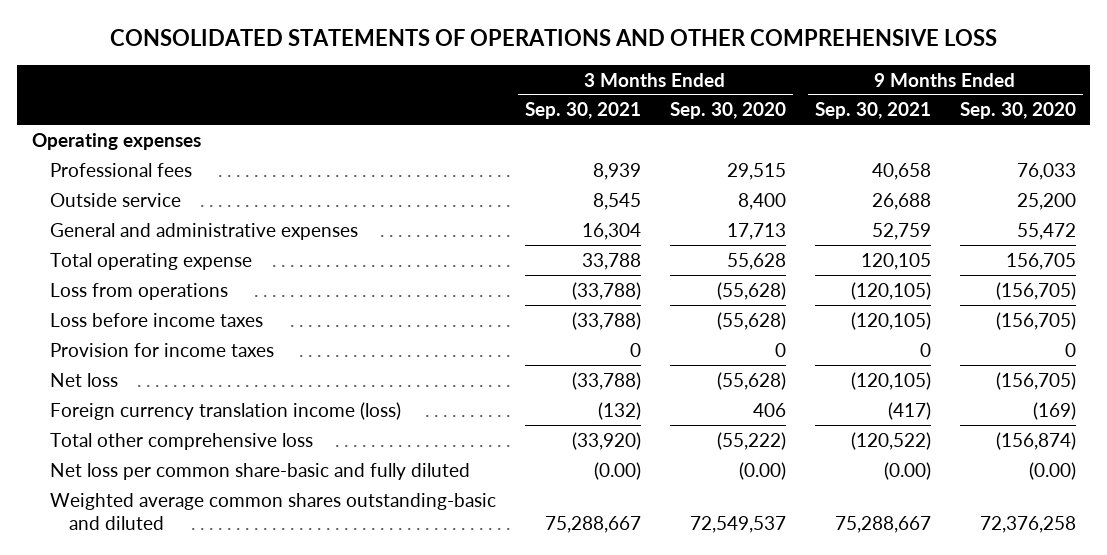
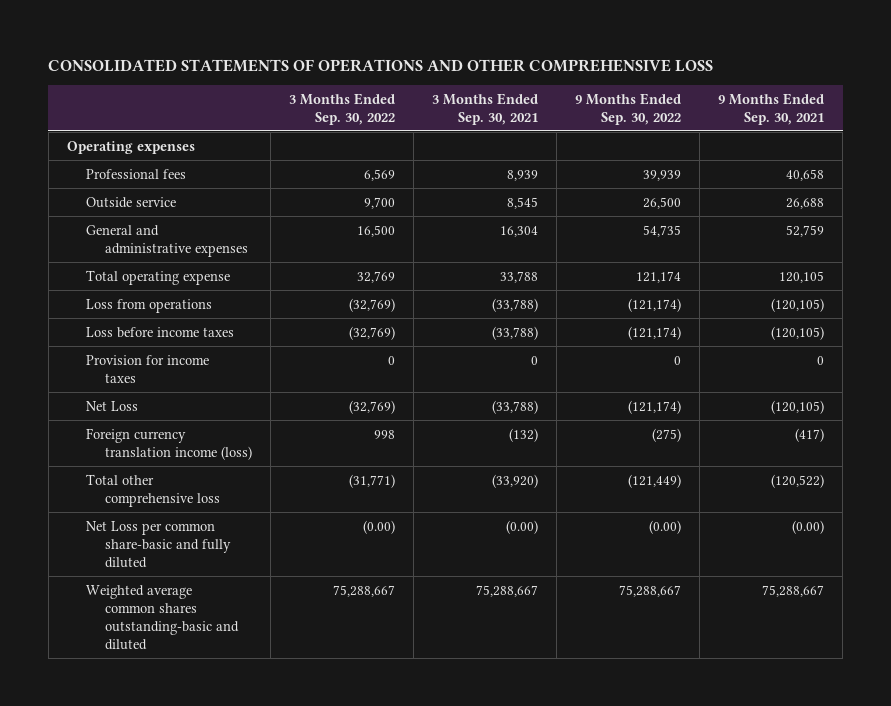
[669,102,786,120] Sep. 30, 2020 -> none
[959,102,1076,120] Sep. 30, 2020 -> none
none -> [289,92,396,125] 3 Months Ended Sep. 30, 2022
none -> [575,92,682,125] 9 Months Ended Sep. 30, 2022
[50,372,119,387] Net loss -> [85,400,138,411] Net Loss
[50,462,471,480] Net loss per common share-basic and fully diluted -> [85,520,232,568] Net Loss per common share-basic and fully diluted

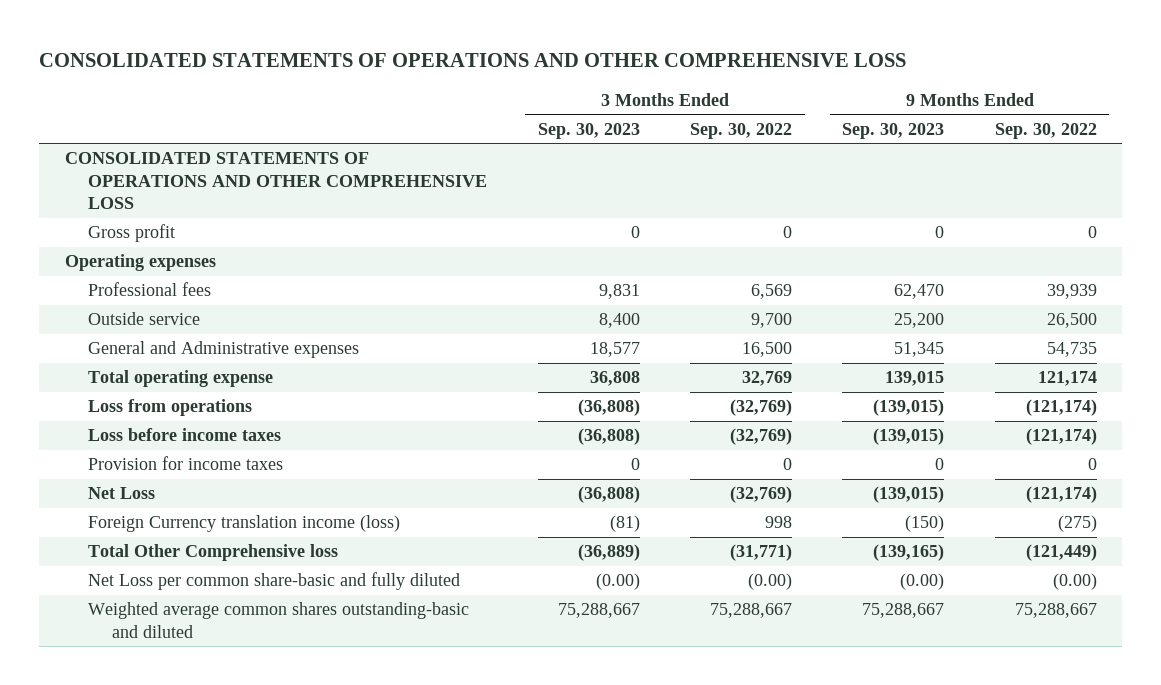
[432,92,539,125] 3 Months Ended Sep. 30, 2021 -> none
[718,92,825,125] 9 Months Ended Sep. 30, 2021 -> none
none -> [537,122,640,139] Sep. 30, 2023
none -> [842,122,945,139] Sep. 30, 2023
none -> [64,152,488,209] CONSOLIDATED STATEMENTS OF OPERATIONS AND OTHER COMPREHENSIVE LOSS
none -> [88,224,176,243] Gross profit
[85,224,249,257] General and administrative expenses -> [88,341,360,359] General and Administrative expenses
[85,427,253,460] Foreign currency translation income (loss) -> [88,515,401,533] Foreign Currency translation income (loss)
[85,473,221,507] Total other comprehensive loss -> [88,544,339,562] Total Other Comprehensive loss

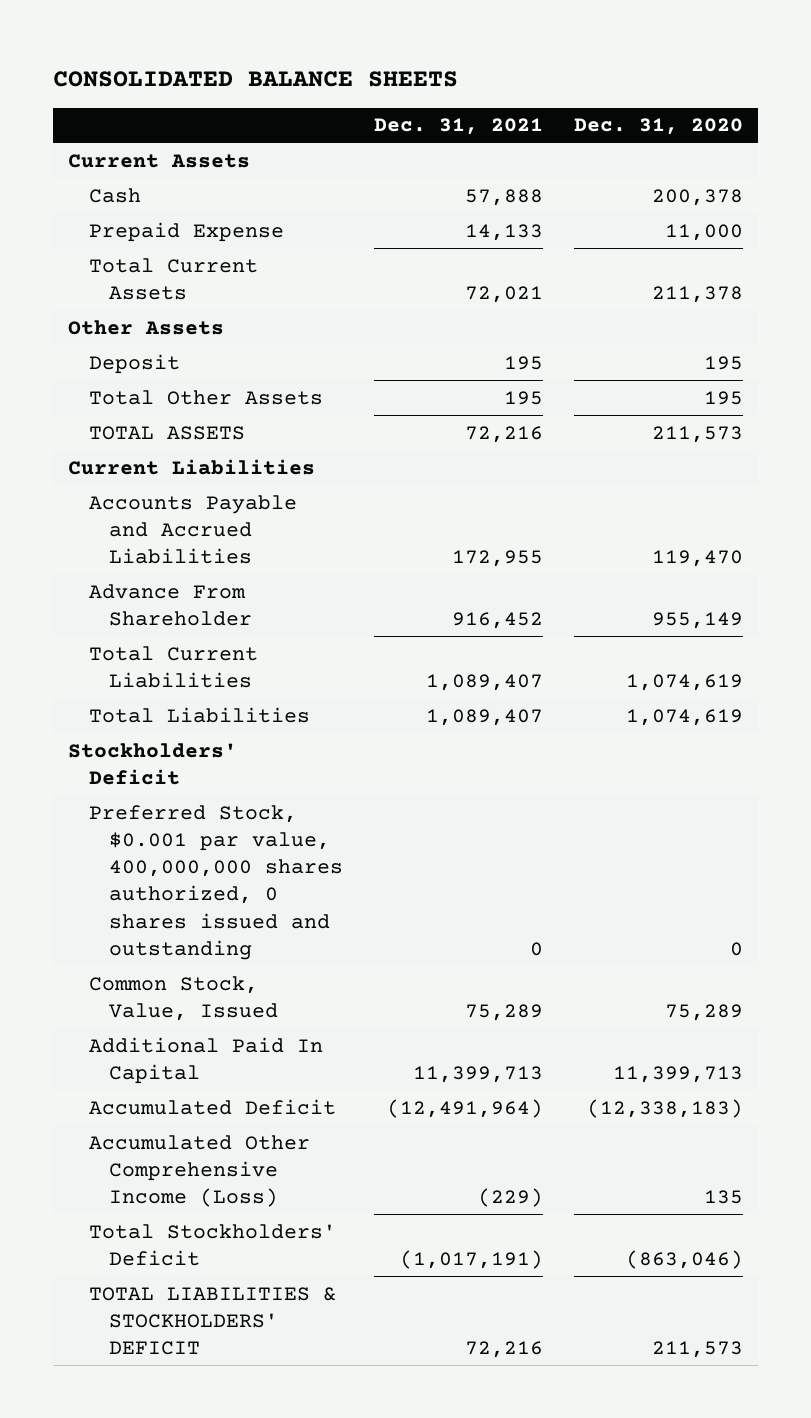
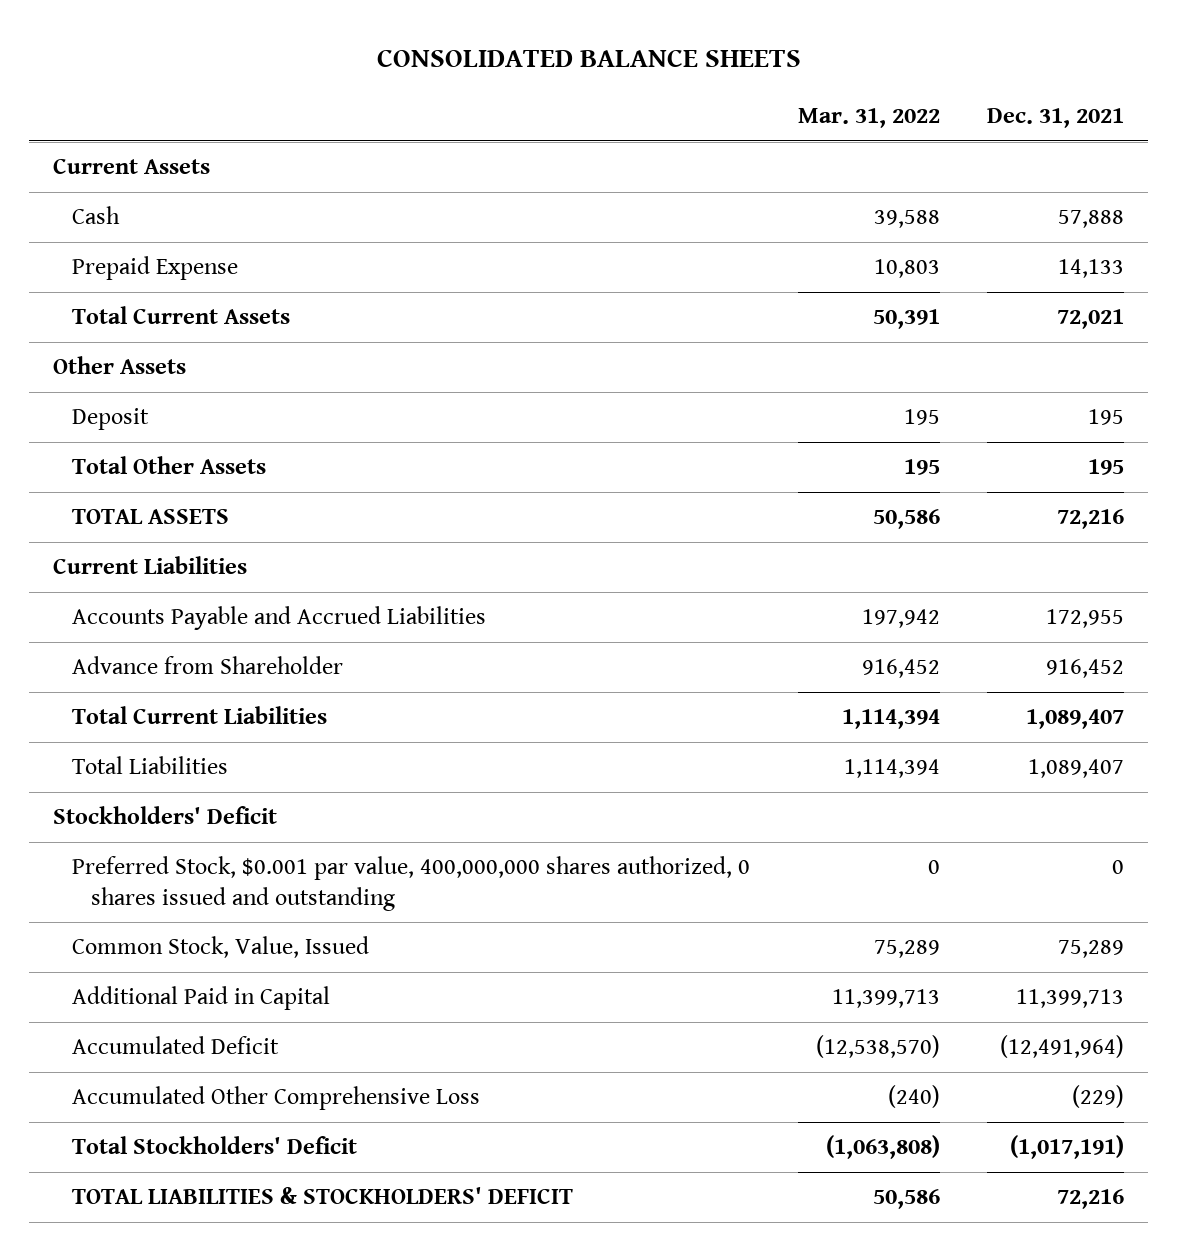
[573,118,743,136] Dec. 31, 2020 -> none
none -> [797,108,940,129] Mar. 31, 2022
[88,583,253,626] Advance From Shareholder -> [71,656,343,675] Advance from Shareholder
[88,1036,323,1084] Additional Paid In Capital -> [71,986,330,1011] Additional Paid in Capital
[88,1134,310,1208] Accumulated Other Comprehensive Income (Loss) -> [71,1086,480,1111] Accumulated Other Comprehensive Loss

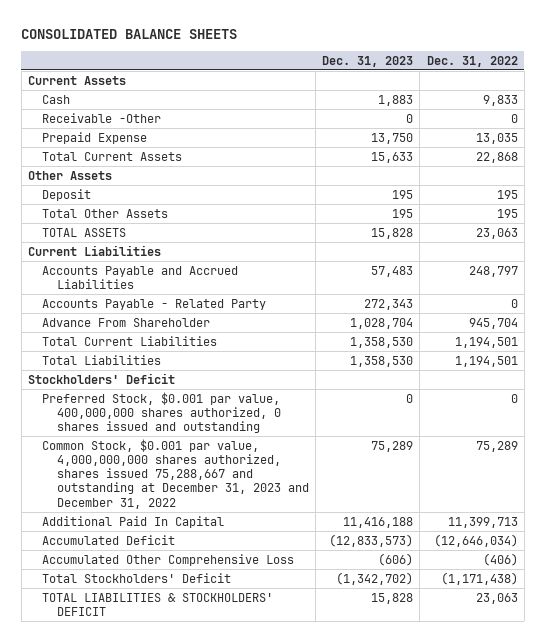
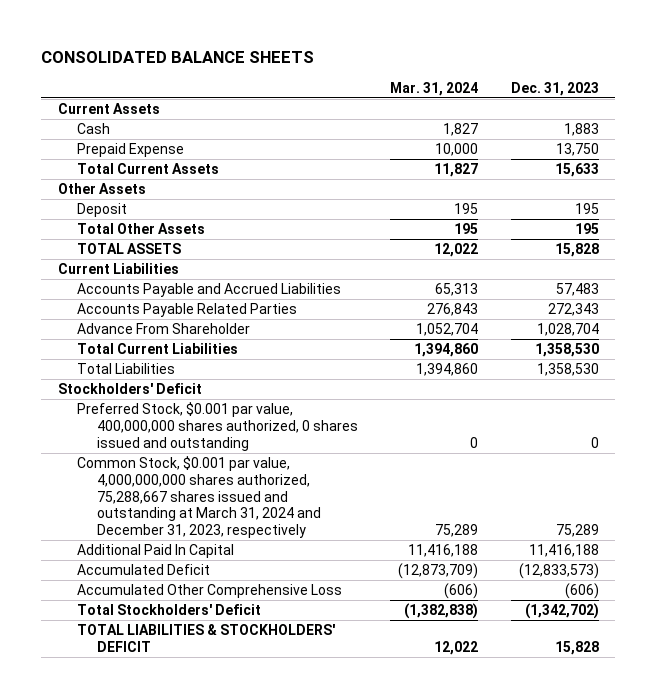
[426,55,518,67] Dec. 31, 2022 -> none
none -> [390,81,479,96] Mar. 31, 2024
[42,112,162,123] Receivable -Other -> none
[42,298,267,310] Accounts Payable - Related Party -> [77,303,298,318] Accounts Payable Related Parties
[42,438,310,509] Common Stock, $0.001 par value, 4,000,000,000 shares authorized, shares issued 75,288,667 and outstanding at December 31, 2023 and December 31, 2022 -> [77,456,321,538] Common Stock, $0.001 par value, 4,000,000,000 shares authorized, 75,288,667 shares issued and outstanding at March 31, 2024 and December 31, 2023, respectively

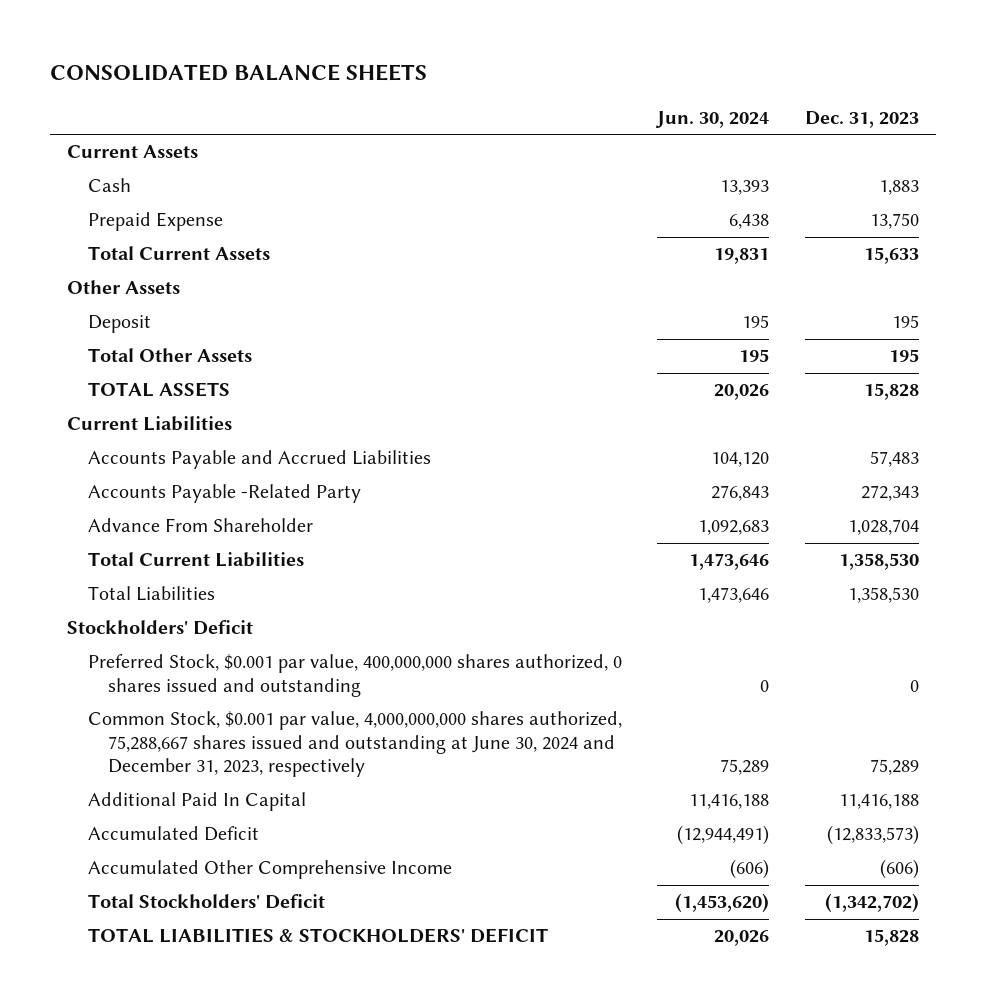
[390,81,479,96] Mar. 31, 2024 -> none
none -> [655,110,770,128] Jun. 30, 2024
[77,303,298,318] Accounts Payable Related Parties -> [87,484,361,504] Accounts Payable -Related Party
[77,456,321,538] Common Stock, $0.001 par value, 4,000,000,000 shares authorized, 75,288,667 shares issued and outstanding at March 31, 2024 and December 31, 2023, respectively -> [87,711,622,778] Common Stock, $0.001 par value, 4,000,000,000 shares authorized, 75,288,667 shares issued and outstanding at June 30, 2024 and December 31, 2023, respectively
[77,584,343,599] Accumulated Other Comprehensive Loss -> [87,860,452,880] Accumulated Other Comprehensive Income

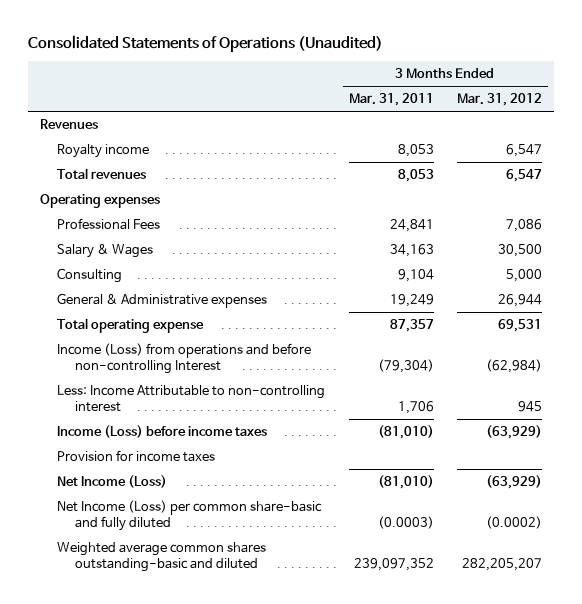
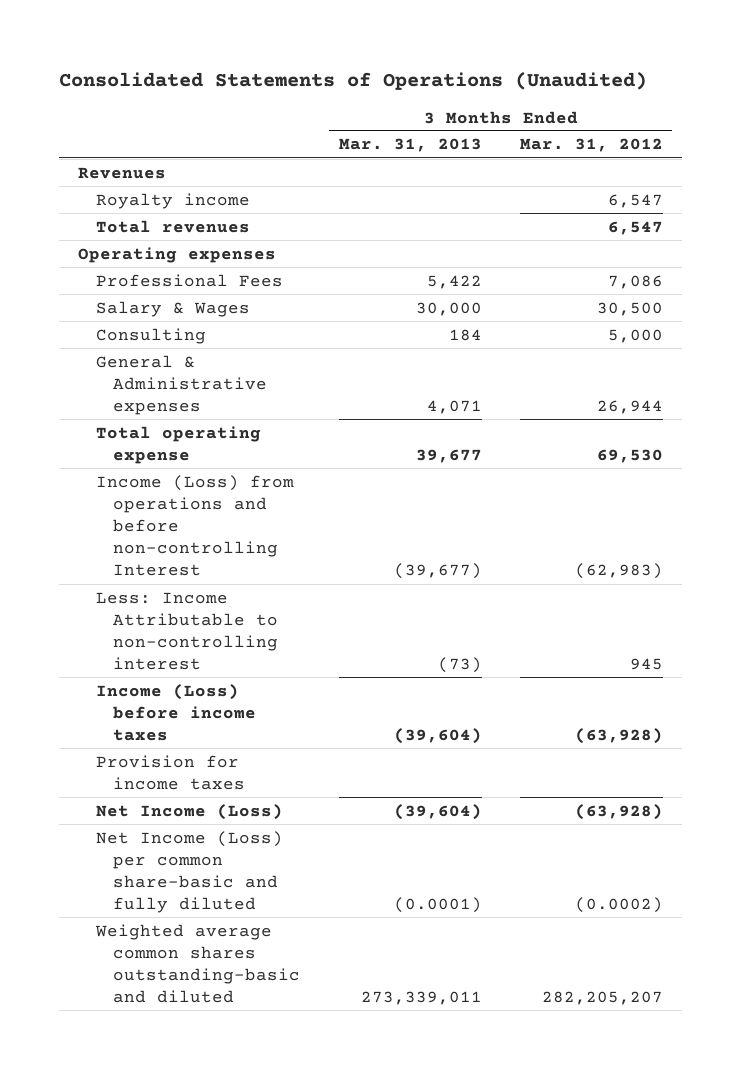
[348,93,434,107] Mar. 31, 2011 -> none
none -> [338,138,482,153] Mar. 31, 2013
[498,319,543,333] 69,531 -> [596,448,663,463] 69,530
[486,359,543,374] (62,984) -> [574,563,663,580] (62,983)
[486,425,543,440] (63,929) -> [574,727,663,744] (63,928)
[486,475,543,490] (63,929) -> [574,803,663,820] (63,928)

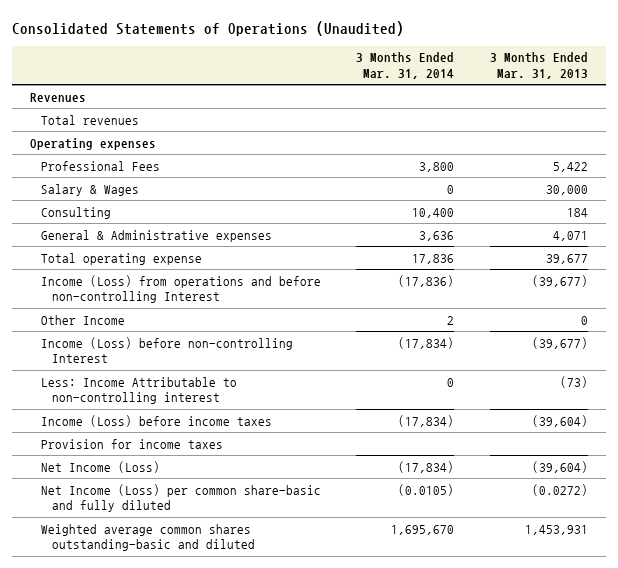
[519,138,663,153] Mar. 31, 2012 -> none
none -> [356,52,455,79] 3 Months Ended Mar. 31, 2014
[95,192,250,209] Royalty income -> none
none -> [40,314,125,325] Other Income
none -> [40,336,293,364] Income (Loss) before non-controlling Interest
[393,897,482,914] (0.0001) -> [531,483,588,496] (0.0272)
[360,991,482,1006] 273,339,011 -> [524,524,588,535] 1,453,931

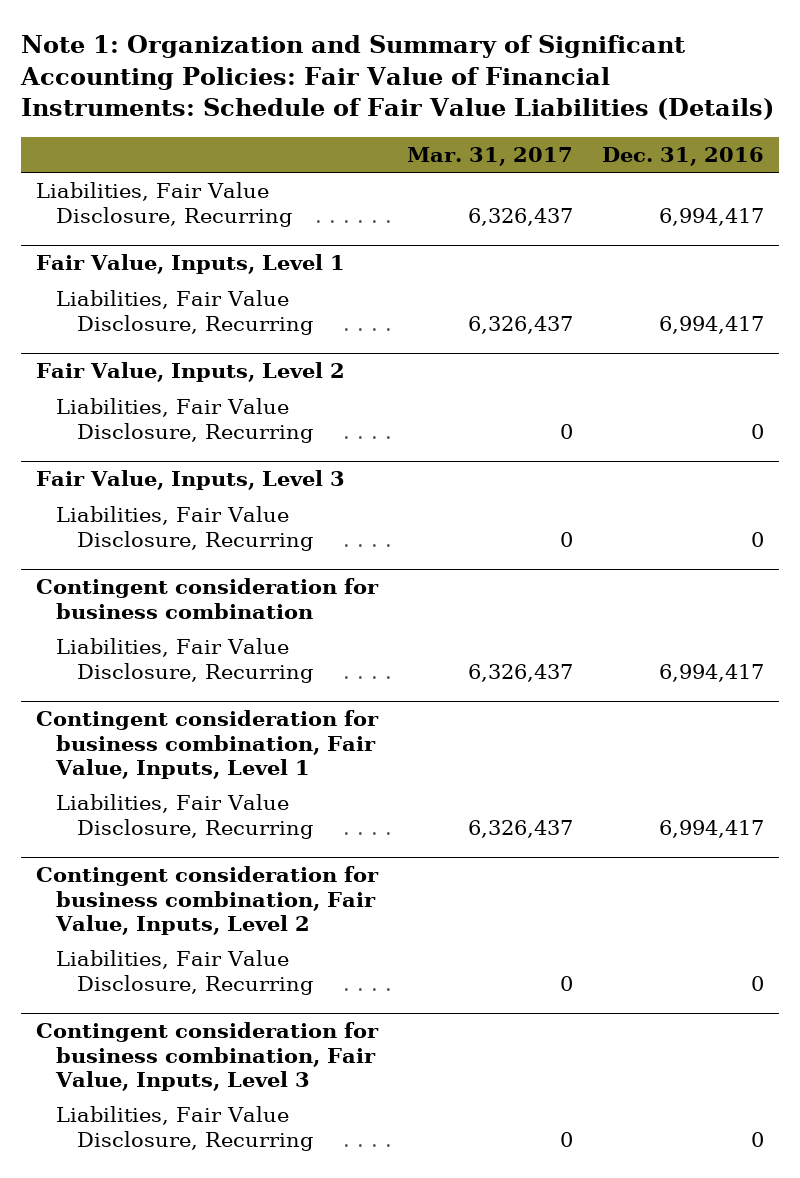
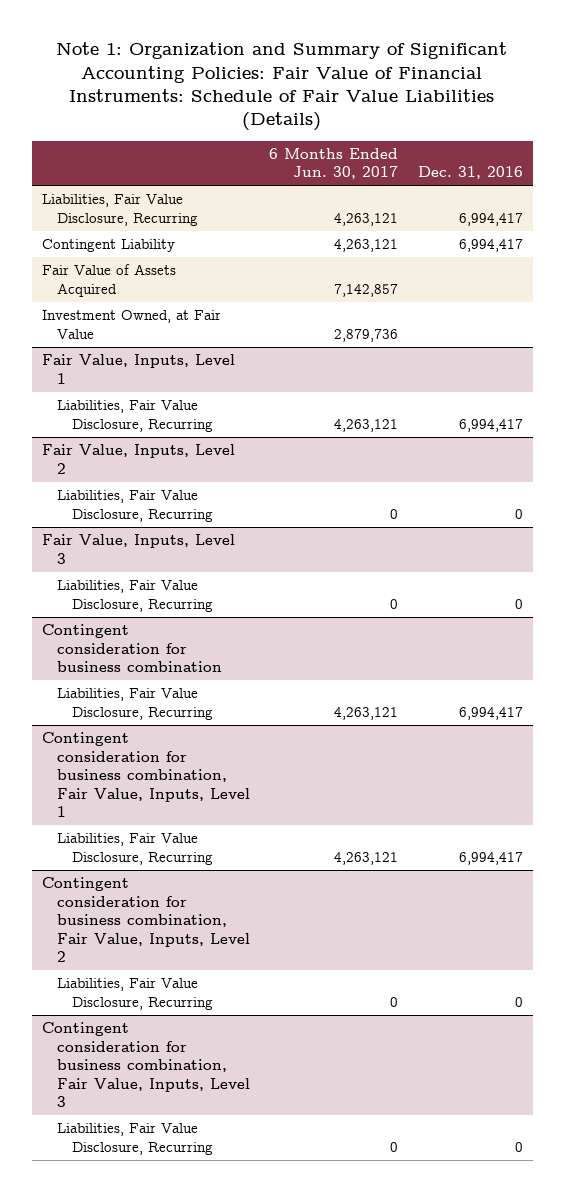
[406,146,573,166] Mar. 31, 2017 -> none
none -> [269,147,399,180] 6 Months Ended Jun. 30, 2017
none -> [41,239,175,253] Contingent Liability
none -> [41,264,176,297] Fair Value of Assets Acquired
none -> [41,310,221,339] Investment Owned, at Fair Value

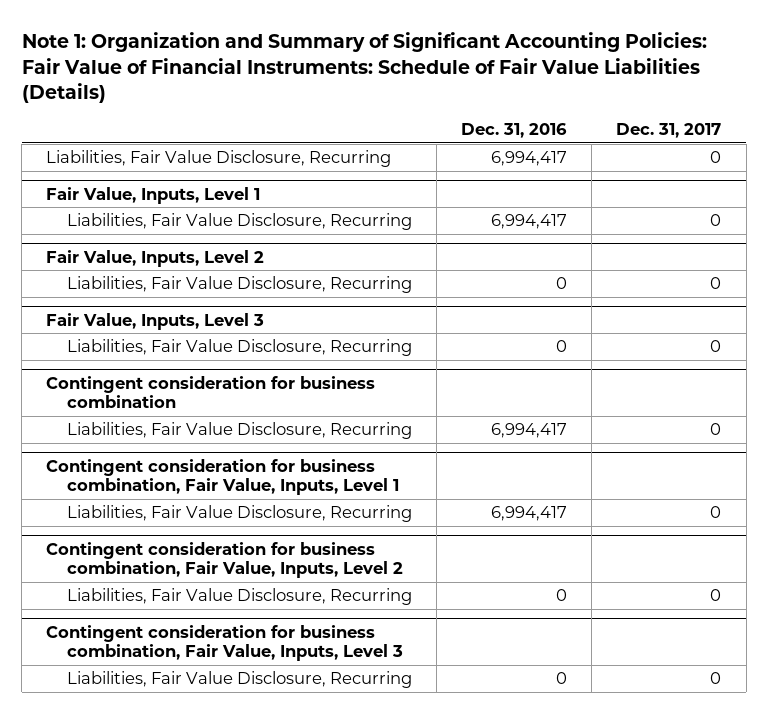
[269,147,399,180] 6 Months Ended Jun. 30, 2017 -> none
none -> [616,123,722,139] Dec. 31, 2017
[41,239,175,253] Contingent Liability -> none
[41,264,176,297] Fair Value of Assets Acquired -> none
[41,310,221,339] Investment Owned, at Fair Value -> none

